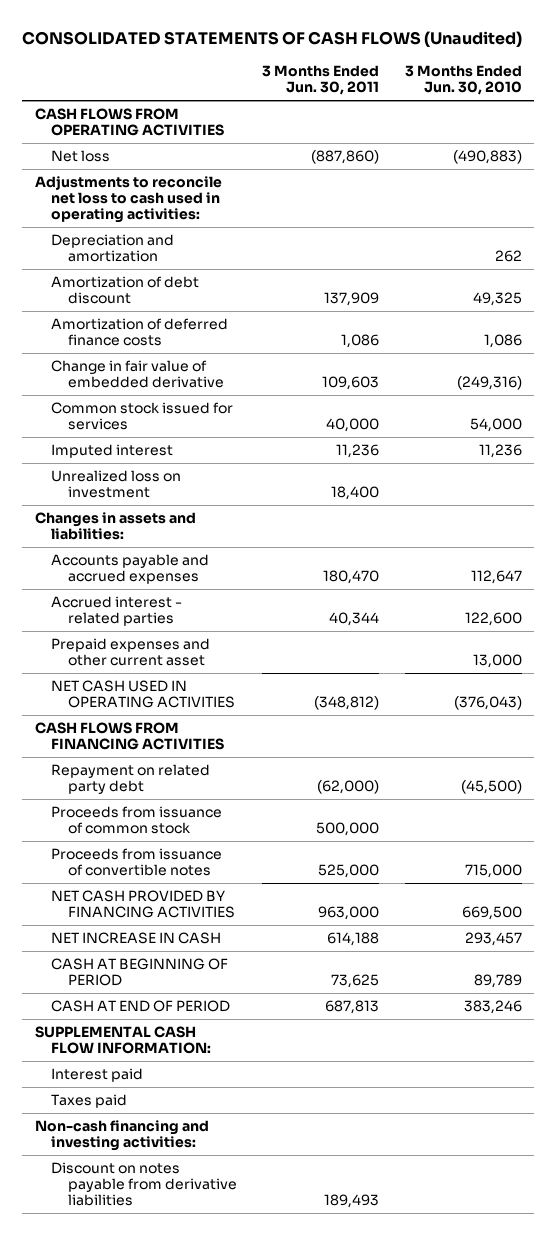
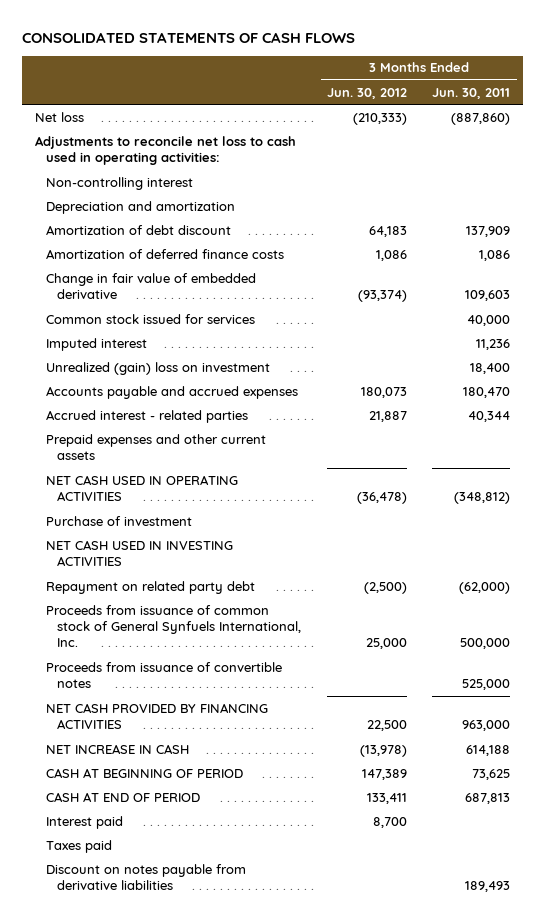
[22,30,523,47] CONSOLIDATED STATEMENTS OF CASH FLOWS (Unaudited) -> [22,31,356,43] CONSOLIDATED STATEMENTS OF CASH FLOWS
[404,64,522,96] 3 Months Ended Jun. 30, 2010 -> none
none -> [326,87,407,99] Jun. 30, 2012
[34,108,225,137] CASH FLOWS FROM OPERATING ACTIVITIES -> none
none -> [46,176,194,190] Non-controlling interest
[34,512,196,541] Changes in assets and liabilities: -> none
[51,470,182,499] Unrealized loss on investment -> [46,361,271,375] Unrealized (gain) loss on investment
[51,638,211,667] Prepaid expenses and other current asset -> [46,433,267,460] Prepaid expenses and other current assets
[34,722,225,751] CASH FLOWS FROM FINANCING ACTIVITIES -> none
none -> [46,515,193,526] Purchase of investment
none -> [46,539,234,566] NET CASH USED IN INVESTING ACTIVITIES
[51,806,223,835] Proceeds from issuance of common stock -> [46,604,302,648] Proceeds from issuance of common stock of General Synfuels International, Inc.
[34,1026,212,1055] SUPPLEMENTAL CASH FLOW INFORMATION: -> none
[34,1120,209,1152] Non-cash financing and investing activities: -> none

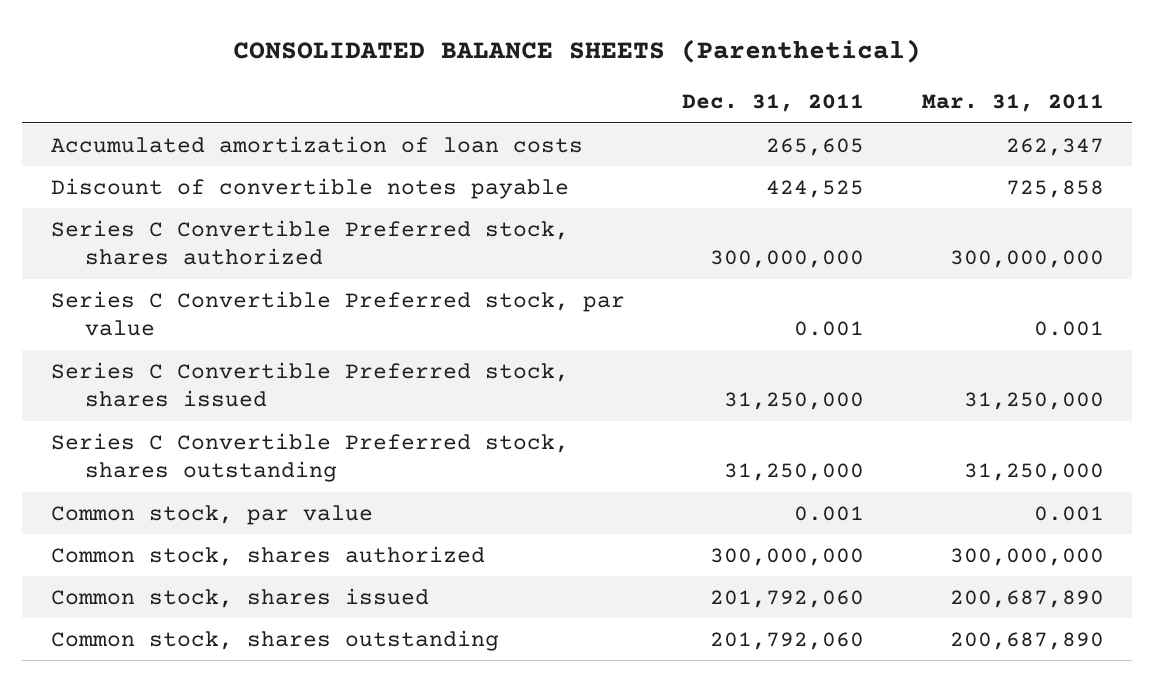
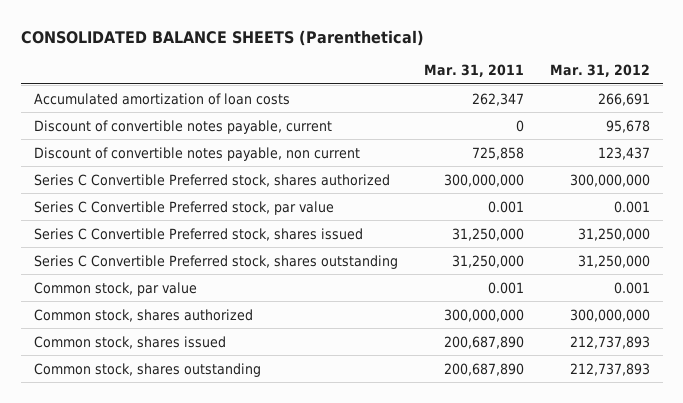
[682,94,865,113] Dec. 31, 2011 -> none
none -> [549,64,650,78] Mar. 31, 2012
none -> [33,119,332,134] Discount of convertible notes payable, current
[50,177,569,199] Discount of convertible notes payable -> [33,146,360,161] Discount of convertible notes payable, non current

